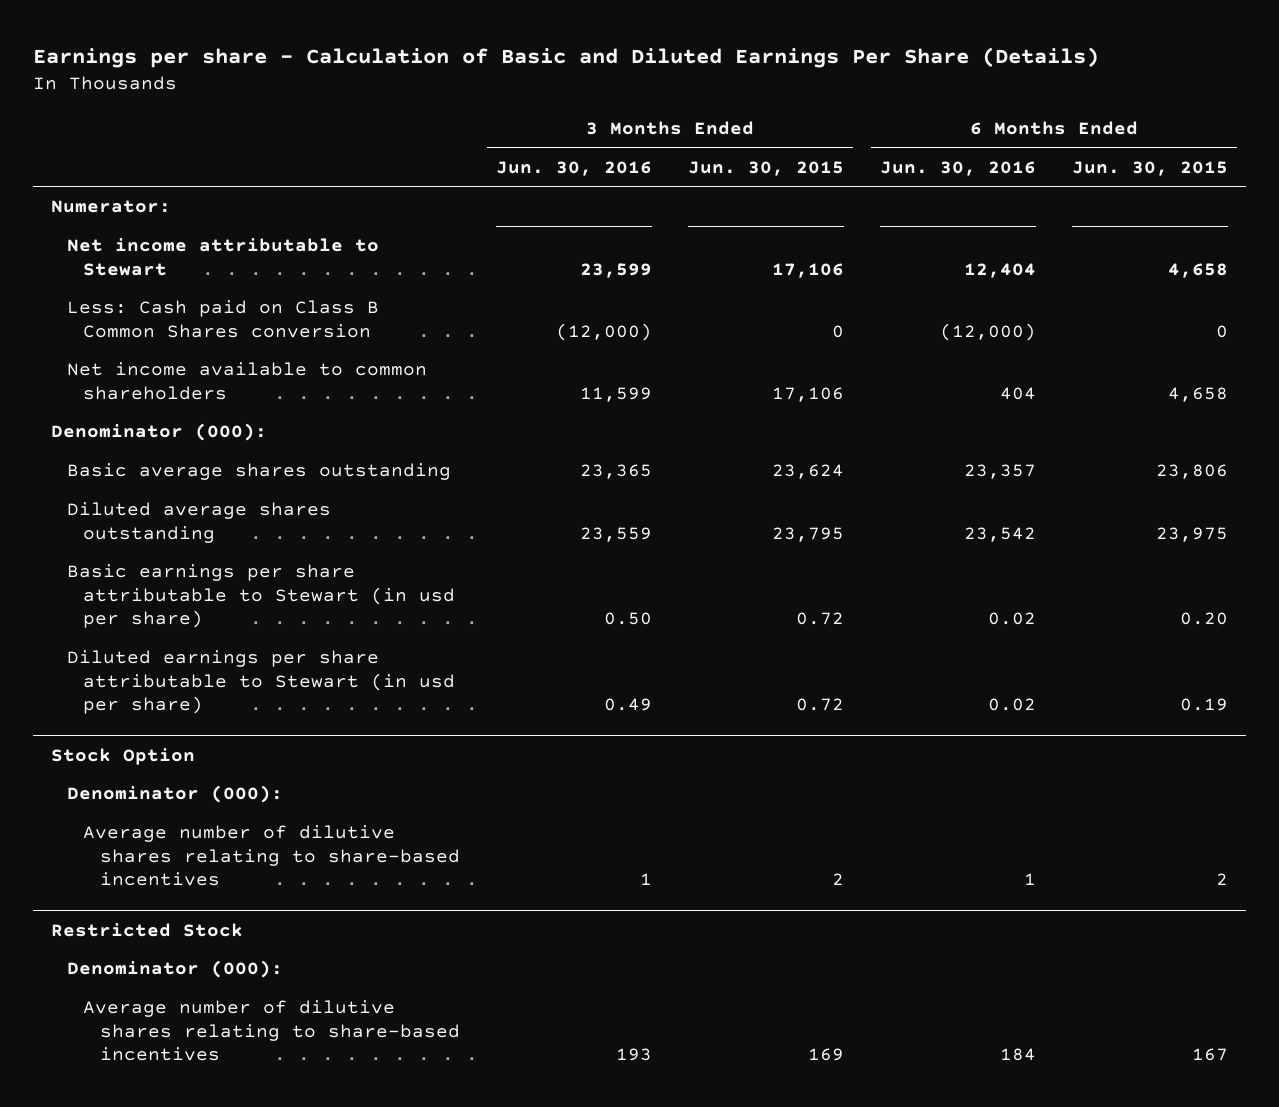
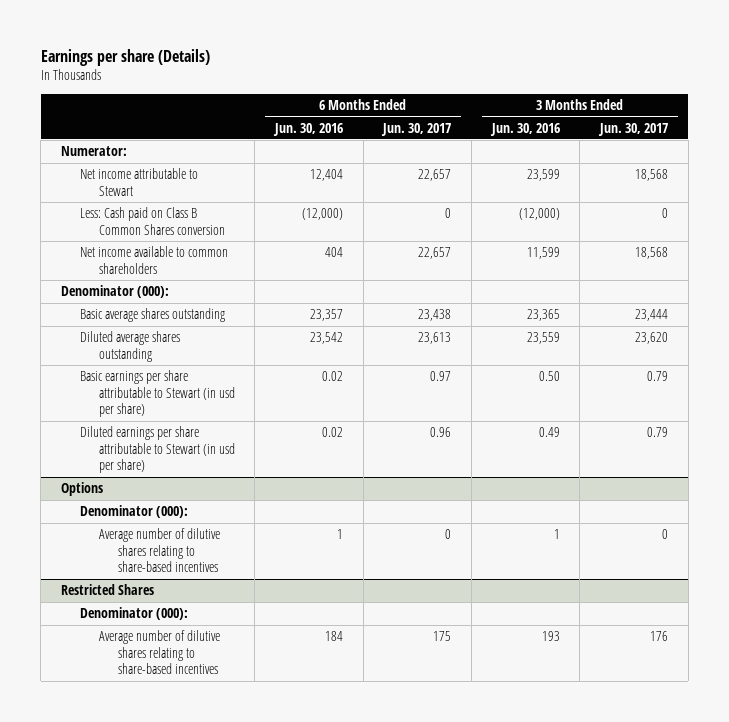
[32,47,1099,69] Earnings per share - Calculation of Basic and Diluted Earnings Per Share (Details) -> [40,48,210,66] Earnings per share (Details)
[687,160,844,176] Jun. 30, 2015 -> none
[1071,160,1228,176] Jun. 30, 2015 -> none
none -> [381,122,452,136] Jun. 30, 2017
none -> [598,122,669,136] Jun. 30, 2017
[50,747,195,765] Stock Option -> [60,482,103,497] Options
[50,922,243,937] Restricted Stock -> [60,584,154,596] Restricted Shares

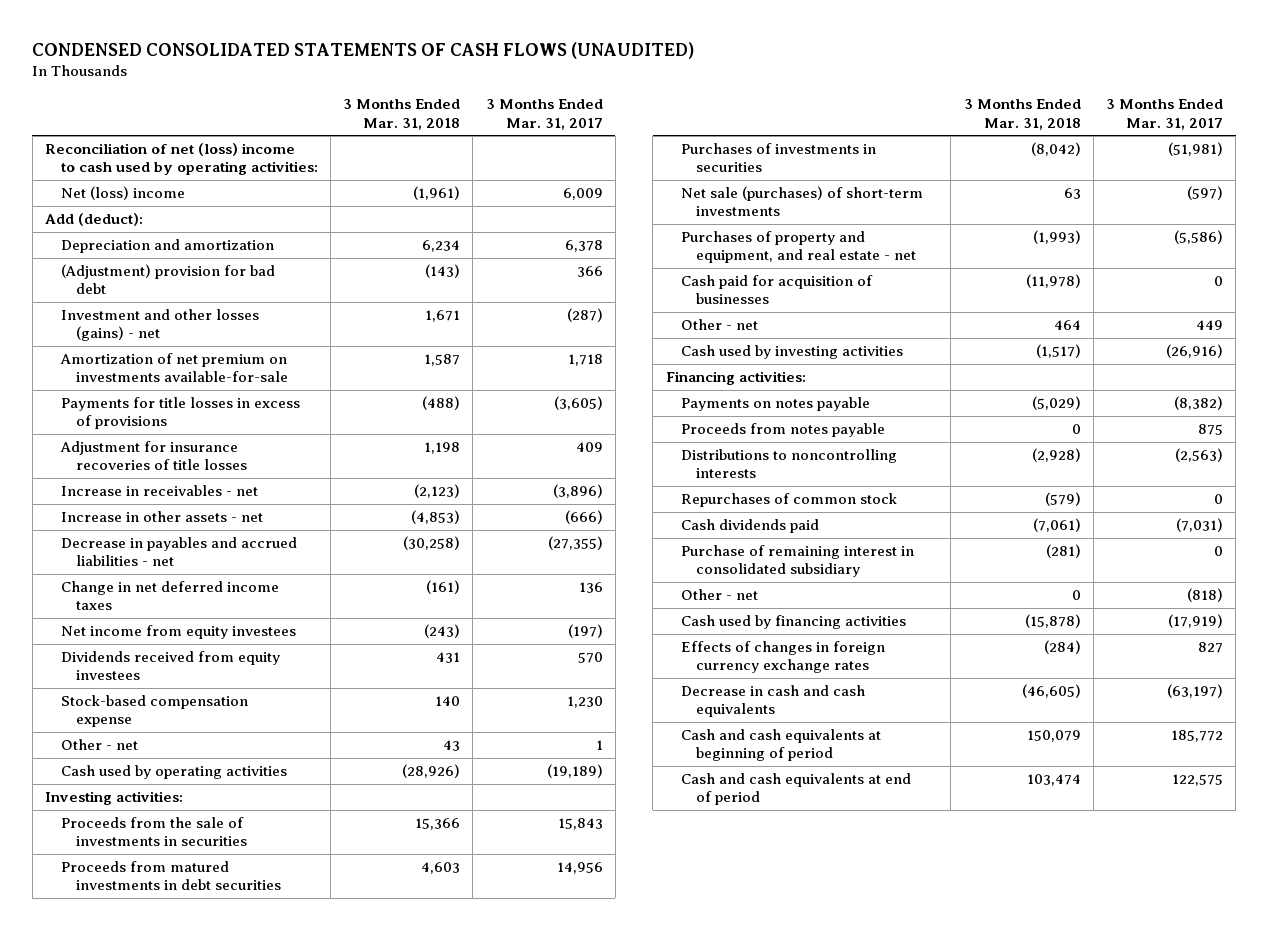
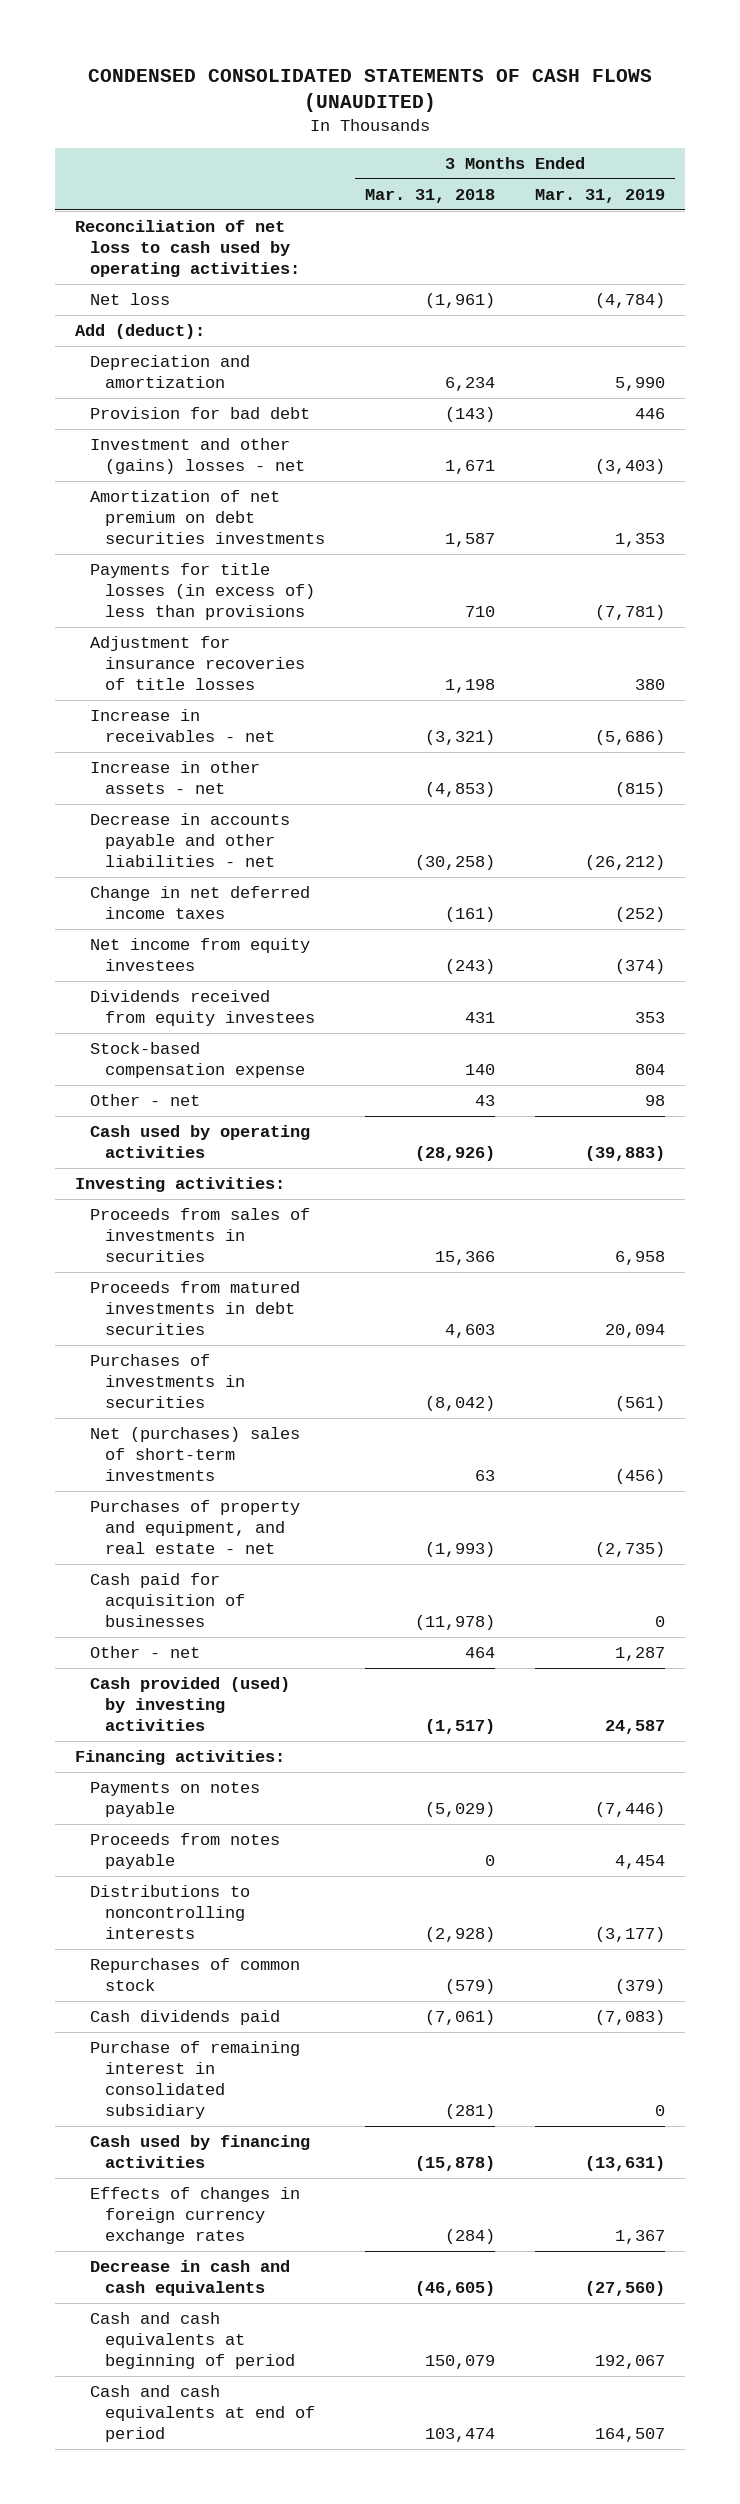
[485,99,603,130] 3 Months Ended Mar. 31, 2017 -> none
none -> [534,188,665,203] Mar. 31, 2019
[45,143,318,176] Reconciliation of net (loss) income to cash used by operating activities: -> [75,219,301,278] Reconciliation of net loss to cash used by operating activities:
[60,186,185,201] Net (loss) income -> [90,292,171,305] Net loss
[60,264,275,295] (Adjustment) provision for bad debt -> [90,406,311,419] Provision for bad debt
[60,309,259,342] Investment and other losses (gains) - net -> [90,437,306,475] Investment and other (gains) losses - net
[59,353,288,383] Amortization of net premium on investments available-for-sale -> [90,489,326,545] Amortization of net premium on debt securities investments
[60,397,300,430] Payments for title losses in excess of provisions -> [90,562,316,621] Payments for title losses (in excess of) less than provisions
[422,396,461,411] (488) -> [464,606,495,618] 710
[414,484,461,499] (2,123) -> [424,730,495,746] (3,321)
[60,537,297,567] Decrease in payables and accrued liabilities - net -> [90,812,291,868] Decrease in accounts payable and other liabilities - net
[60,817,247,847] Proceeds from the sale of investments in securities -> [90,1207,311,1263] Proceeds from sales of investments in securities
[681,186,924,217] Net sale (purchases) of short-term investments -> [90,1426,301,1482] Net (purchases) sales of short-term investments
[681,345,904,360] Cash used by investing activities -> [90,1676,291,1732] Cash provided (used) by investing activities
[681,589,759,601] Other - net -> none

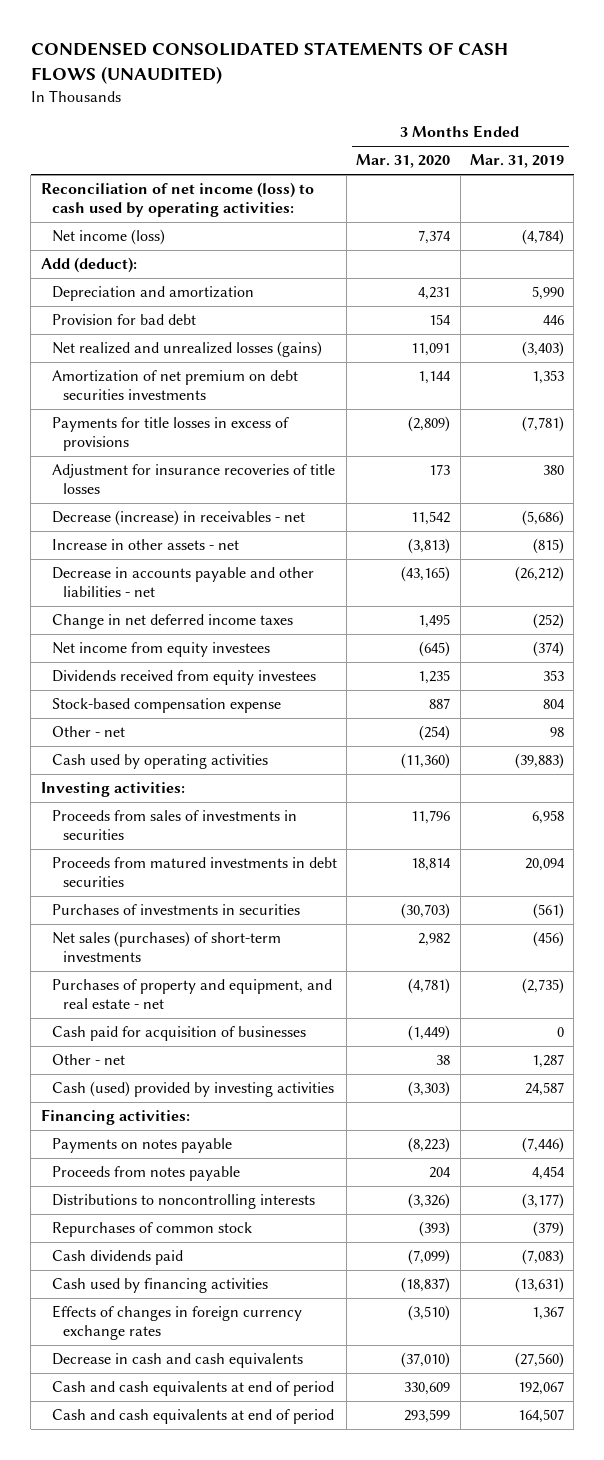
[364,188,495,203] Mar. 31, 2018 -> none
none -> [356,154,451,169] Mar. 31, 2020
[75,219,301,278] Reconciliation of net loss to cash used by operating activities: -> [40,182,314,218] Reconciliation of net income (loss) to cash used by operating activities:
[90,292,171,305] Net loss -> [51,229,165,246] Net income (loss)
[90,437,306,475] Investment and other (gains) losses - net -> [51,341,322,358] Net realized and unrealized losses (gains)
[90,562,316,621] Payments for title losses (in excess of) less than provisions -> [51,417,289,452] Payments for title losses in excess of provisions
[90,708,276,743] Increase in receivables - net -> [51,510,305,527] Decrease (increase) in receivables - net
[90,1426,301,1482] Net (purchases) sales of short-term investments -> [51,931,281,963] Net sales (purchases) of short-term investments
[90,1676,291,1732] Cash provided (used) by investing activities -> [51,1081,334,1098] Cash (used) provided by investing activities
[90,2040,301,2120] Purchase of remaining interest in consolidated subsidiary -> none
[90,2311,296,2370] Cash and cash equivalents at beginning of period -> [51,1381,334,1397] Cash and cash equivalents at end of period

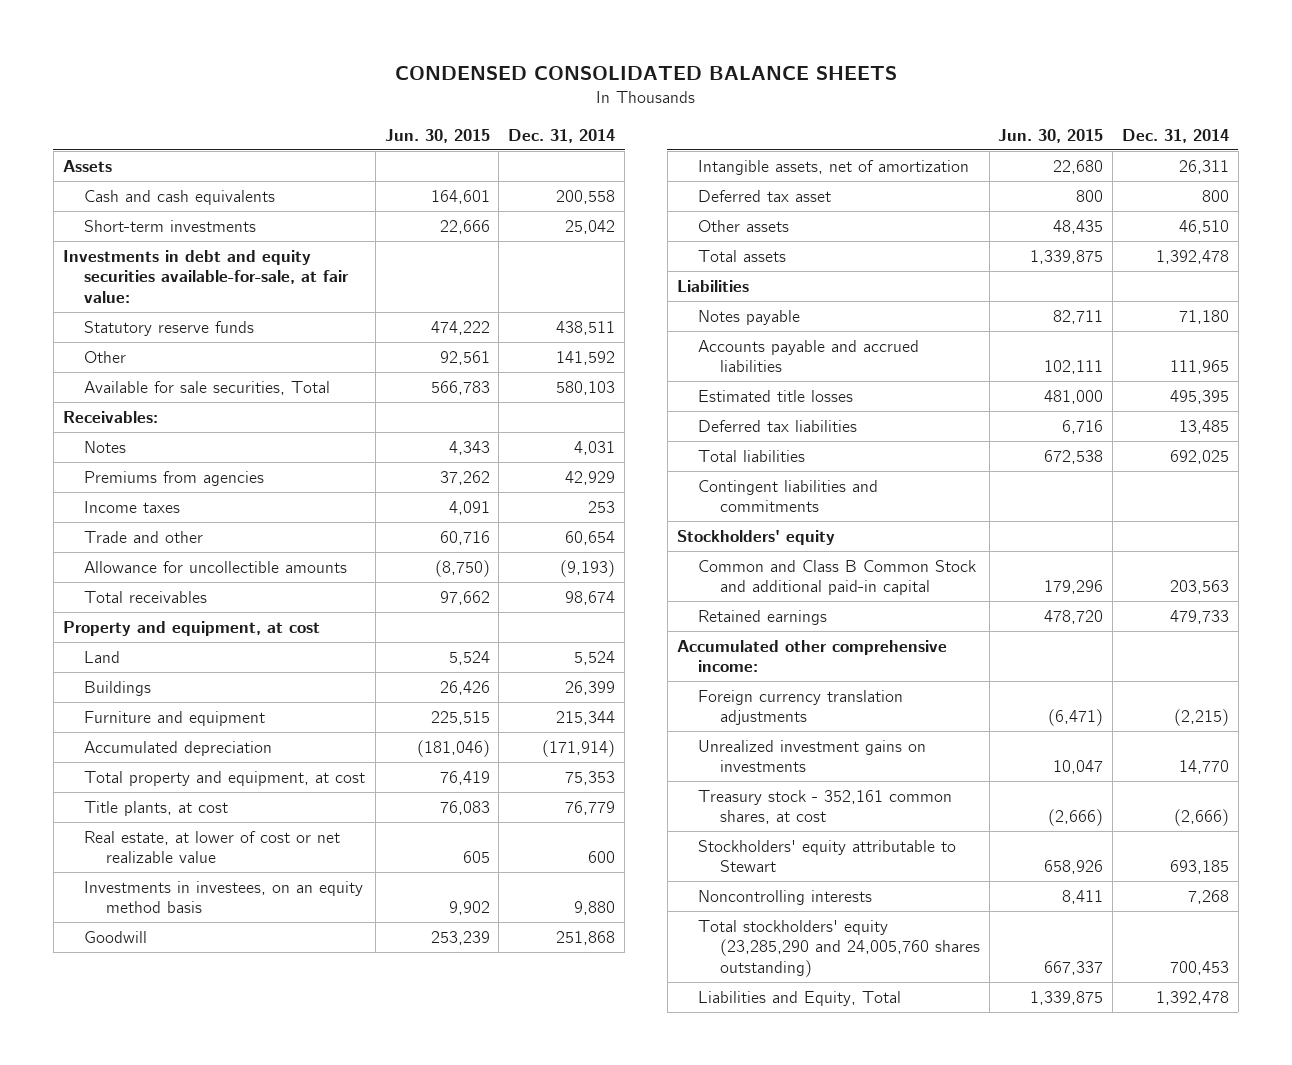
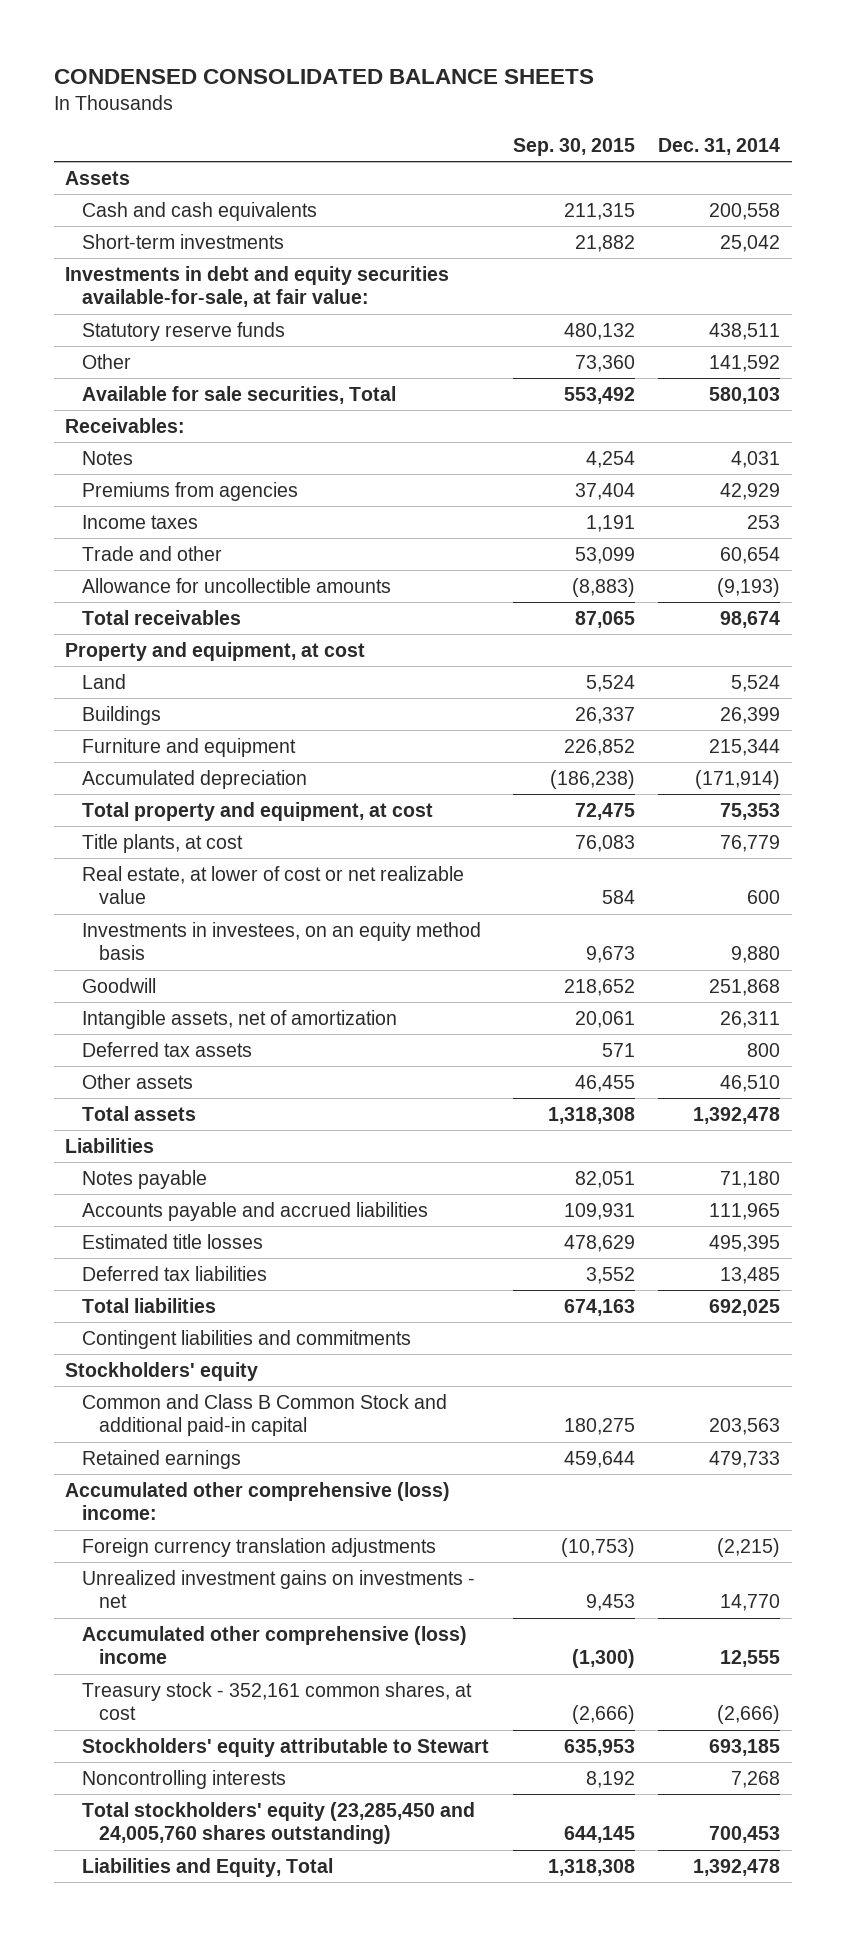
[384,128,490,143] Jun. 30, 2015 -> none
none -> [512,137,635,156] Sep. 30, 2015
[698,189,832,202] Deferred tax asset -> [82,1041,253,1057] Deferred tax assets
[676,639,947,673] Accumulated other comprehensive income: -> [65,1481,451,1521] Accumulated other comprehensive (loss) income:
[698,739,927,773] Unrealized investment gains on investments -> [82,1569,476,1609] Unrealized investment gains on investments - net
none -> [82,1625,468,1665] Accumulated other comprehensive (loss) income
[698,919,980,977] Total stockholders' equity (23,285,290 and 24,005,760 shares outstanding) -> [82,1801,476,1845] Total stockholders' equity (23,285,450 and 24,005,760 shares outstanding)

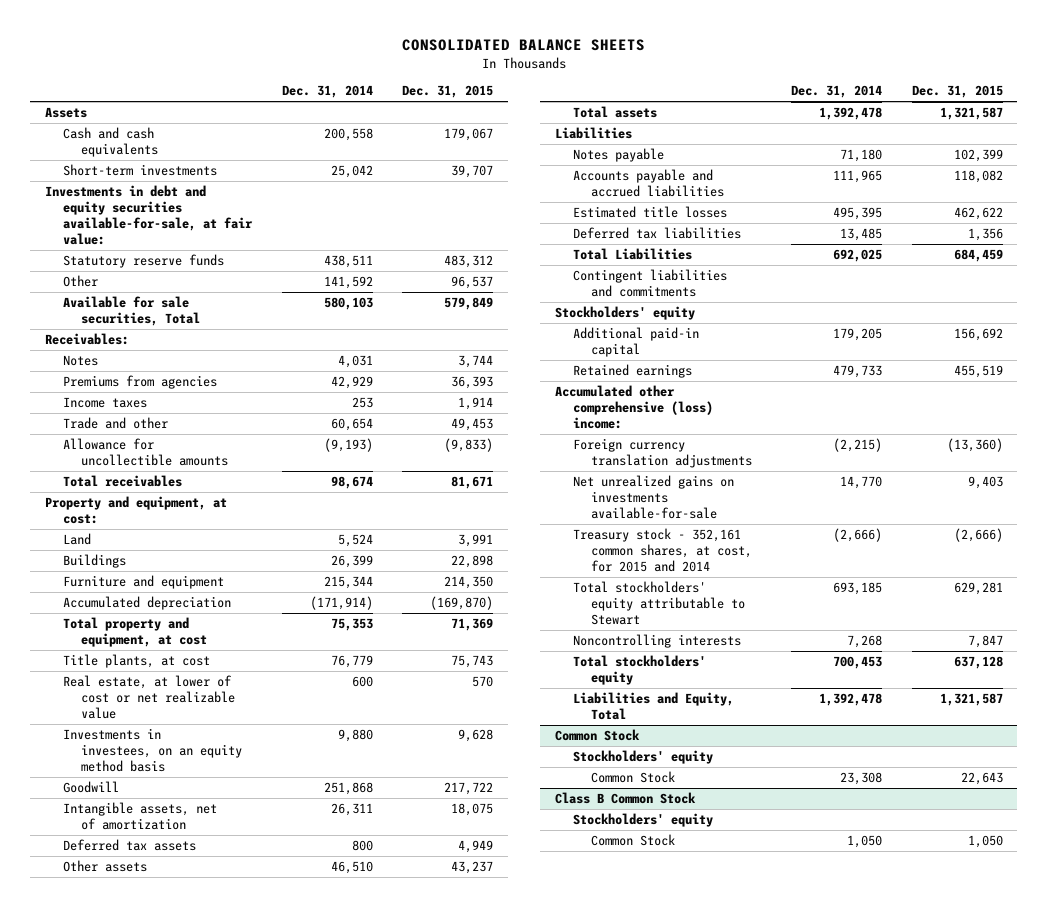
[53,68,594,84] CONDENSED CONSOLIDATED BALANCE SHEETS -> [401,39,645,52] CONSOLIDATED BALANCE SHEETS
[512,137,635,156] Sep. 30, 2015 -> none
none -> [401,85,493,99] Dec. 31, 2015
[65,641,366,661] Property and equipment, at cost -> [45,495,228,524] Property and equipment, at cost:
[82,1297,217,1313] Total liabilities -> [572,247,692,260] Total Liabilities
[82,1393,448,1437] Common and Class B Common Stock and additional paid-in capital -> [572,326,699,357] Additional paid-in capital
[709,1418,781,1436] 203,563 -> [833,327,883,341] 179,205
[82,1625,468,1665] Accumulated other comprehensive (loss) income -> none
[82,1569,476,1609] Unrealized investment gains on investments - net -> [572,474,734,520] Net unrealized gains on investments available-for-sale
[82,1681,473,1721] Treasury stock - 352,161 common shares, at cost -> [572,527,752,573] Treasury stock - 352,161 common shares, at cost, for 2015 and 2014
[82,1737,490,1757] Stockholders' equity attributable to Stewart -> [572,580,745,626] Total stockholders' equity attributable to Stewart
[82,1801,476,1845] Total stockholders' equity (23,285,450 and 24,005,760 shares outstanding) -> [572,654,706,685] Total stockholders' equity
none -> [554,728,640,741] Common Stock
none -> [572,749,713,764] Stockholders' equity
none -> [590,770,675,783] Common Stock
none -> [554,791,696,804] Class B Common Stock
none -> [572,812,713,827] Stockholders' equity
none -> [590,833,675,846] Common Stock

